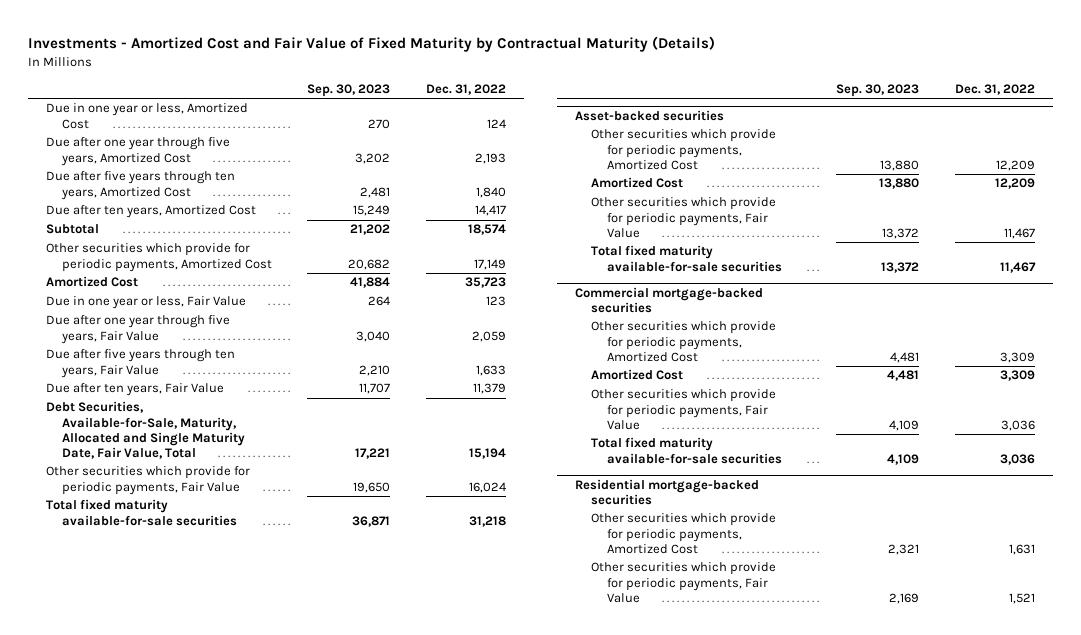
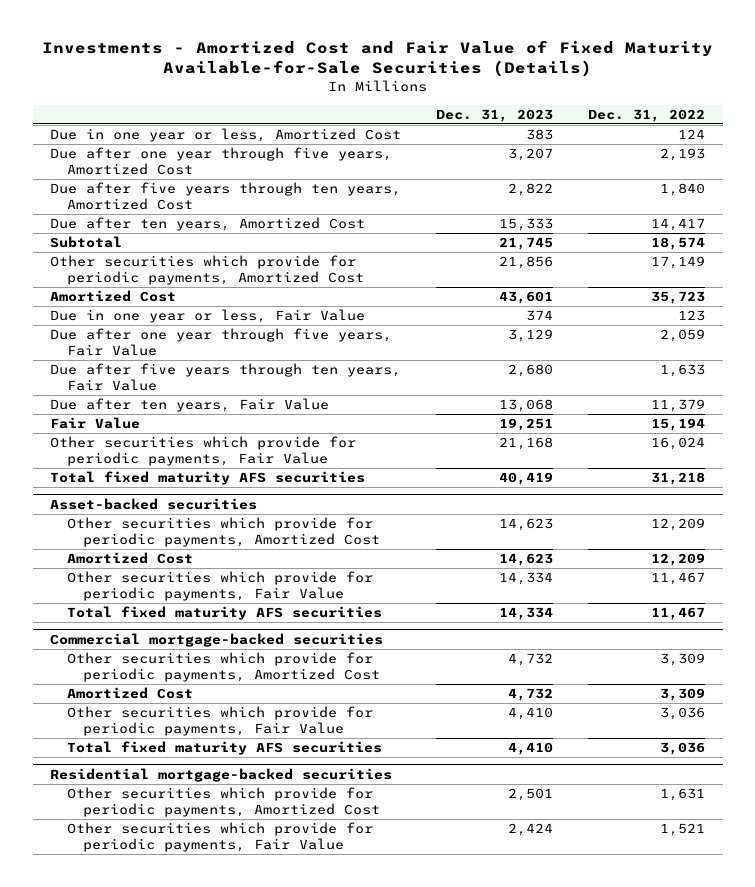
[27,36,715,53] Investments - Amortized Cost and Fair Value of Fixed Maturity by Contractual Maturity (Details) -> [41,39,713,78] Investments - Amortized Cost and Fair Value of Fixed Maturity Available-for-Sale Securities (Details)
[307,84,391,98] Sep. 30, 2023 -> none
none -> [436,108,554,122] Dec. 31, 2023
[45,401,245,460] Debt Securities, Available-for-Sale, Maturity, Allocated and Single Maturity Date, Fair Value, Total -> [50,417,141,430] Fair Value
[45,499,237,526] Total fixed maturity available-for-sale securities -> [50,471,366,486] Total fixed maturity AFS securities
[590,245,783,272] Total fixed maturity available-for-sale securities -> [66,606,382,621] Total fixed maturity AFS securities
[590,437,783,464] Total fixed maturity available-for-sale securities -> [66,741,382,756] Total fixed maturity AFS securities

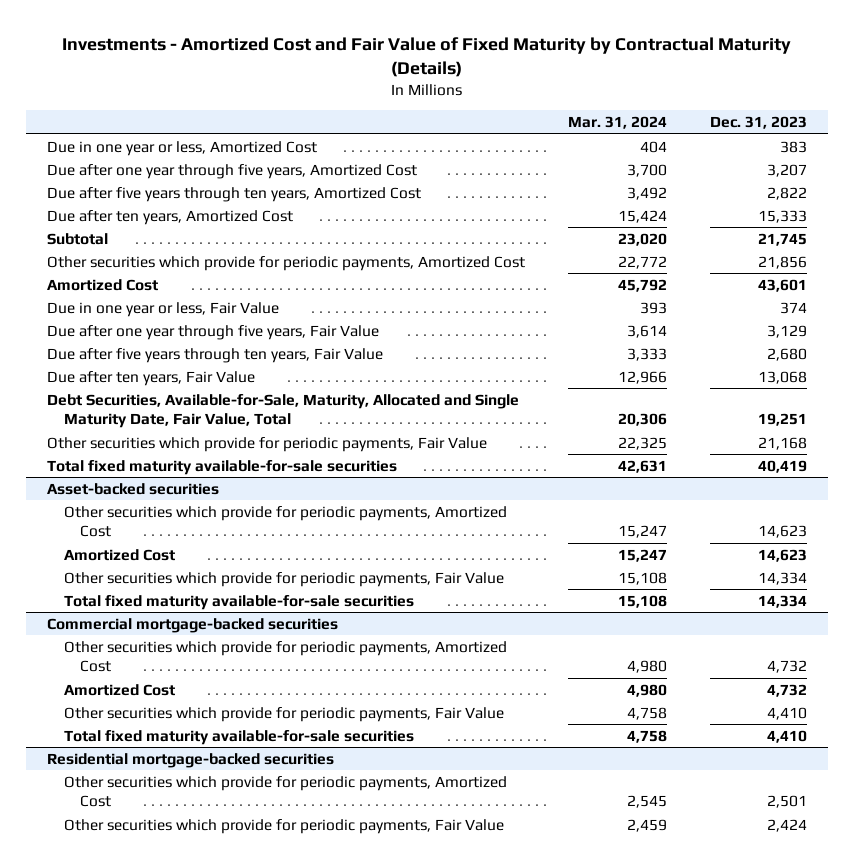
[41,39,713,78] Investments - Amortized Cost and Fair Value of Fixed Maturity Available-for-Sale Securities (Details) -> [62,37,792,78] Investments - Amortized Cost and Fair Value of Fixed Maturity by Contractual Maturity (Details)
[588,108,706,122] Dec. 31, 2022 -> none
none -> [568,116,668,130] Mar. 31, 2024
[50,417,141,430] Fair Value -> [47,393,520,428] Debt Securities, Available-for-Sale, Maturity, Allocated and Single Maturity Date, Fair Value, Total
[50,471,366,486] Total fixed maturity AFS securities -> [47,459,398,475] Total fixed maturity available-for-sale securities
[66,606,382,621] Total fixed maturity AFS securities -> [63,594,414,610] Total fixed maturity available-for-sale securities
[66,741,382,756] Total fixed maturity AFS securities -> [63,729,414,745] Total fixed maturity available-for-sale securities

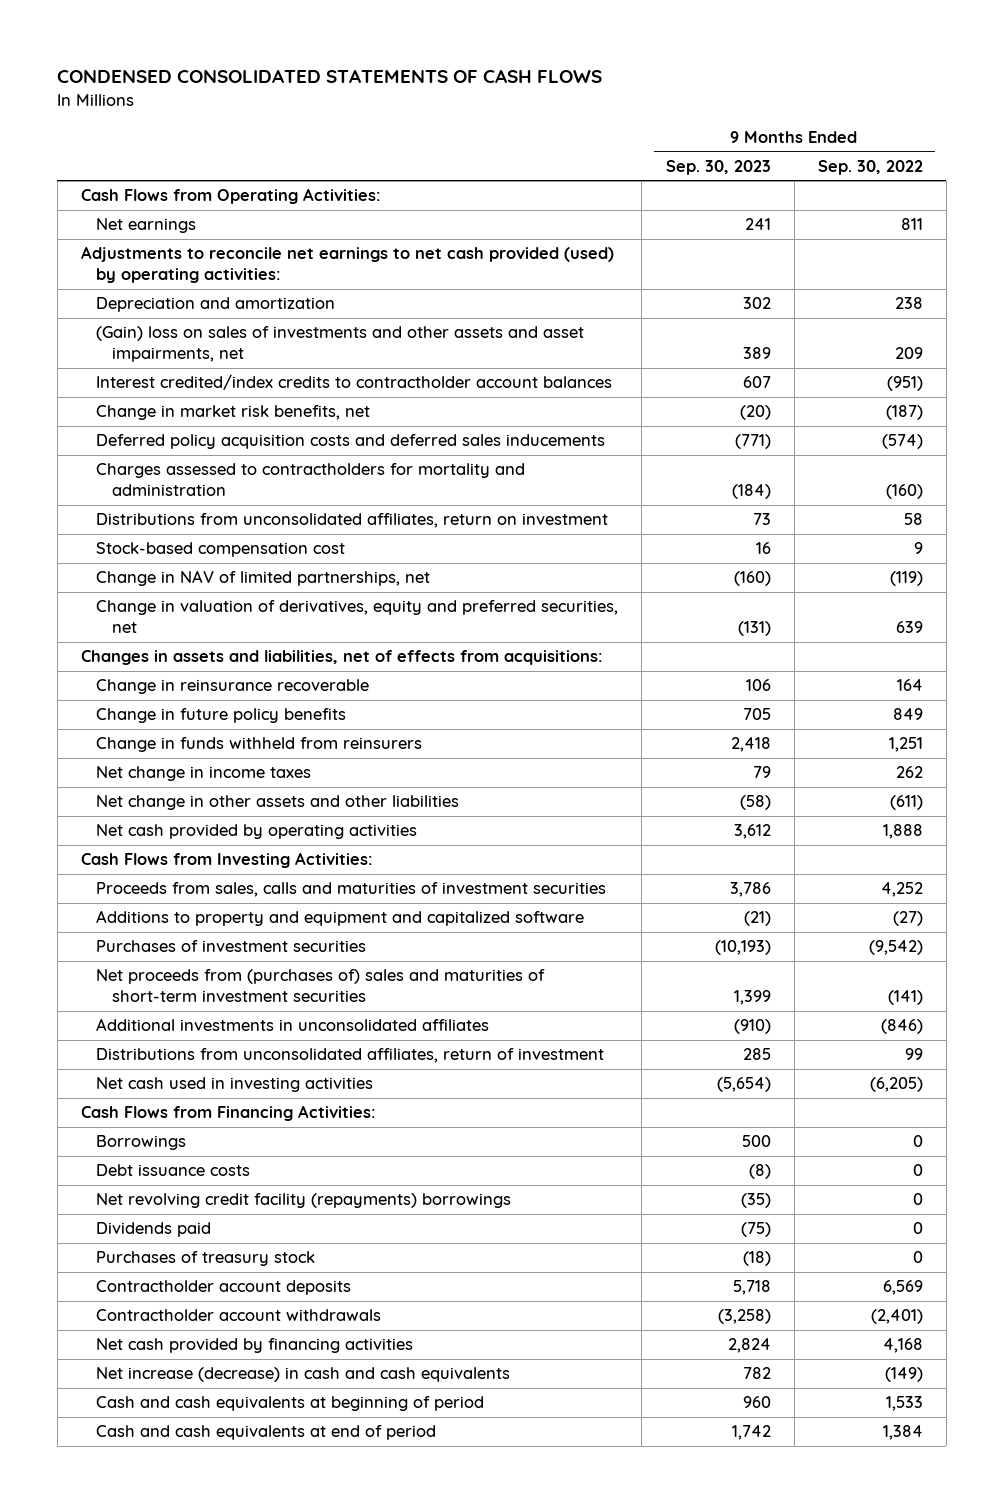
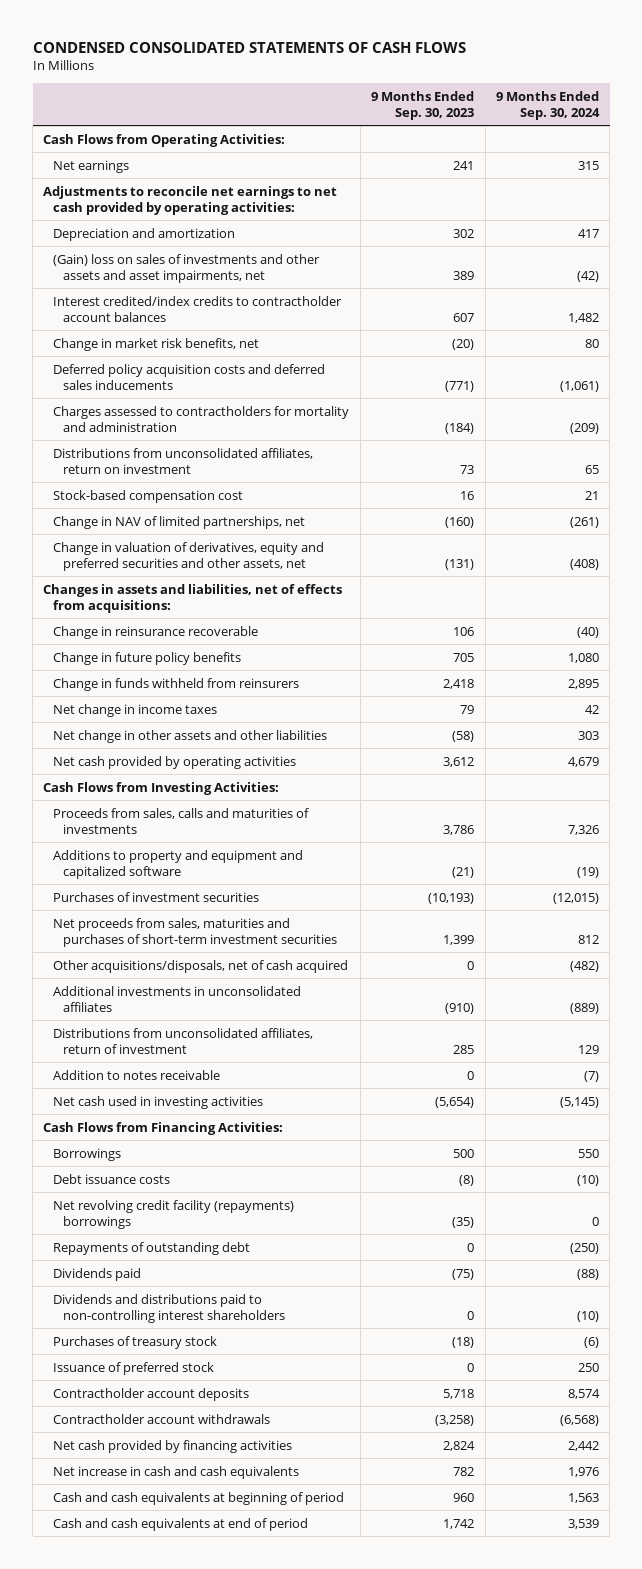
[817,159,923,175] Sep. 30, 2022 -> none
none -> [495,90,600,121] 9 Months Ended Sep. 30, 2024
[80,246,614,284] Adjustments to reconcile net earnings to net cash provided (used) by operating activities: -> [43,185,338,215] Adjustments to reconcile net earnings to net cash provided by operating activities:
[96,600,619,634] Change in valuation of derivatives, equity and preferred securities, net -> [53,541,325,571] Change in valuation of derivatives, equity and preferred securities and other assets, net
[96,882,607,898] Proceeds from sales, calls and maturities of investment securities -> [53,807,310,834] Proceeds from sales, calls and maturities of investments
[96,969,546,1003] Net proceeds from (purchases of) sales and maturities of short-term investment securities -> [53,917,338,947] Net proceeds from sales, maturities and purchases of short-term investment securities
none -> [53,959,349,973] Other acquisitions/disposals, net of cash acquired
none -> [53,1069,221,1080] Addition to notes receivable
none -> [53,1241,251,1255] Repayments of outstanding debt
none -> [53,1293,286,1323] Dividends and distributions paid to non-controlling interest shareholders
none -> [53,1361,215,1375] Issuance of preferred stock
[96,1367,511,1383] Net increase (decrease) in cash and cash equivalents -> [53,1465,300,1479] Net increase in cash and cash equivalents

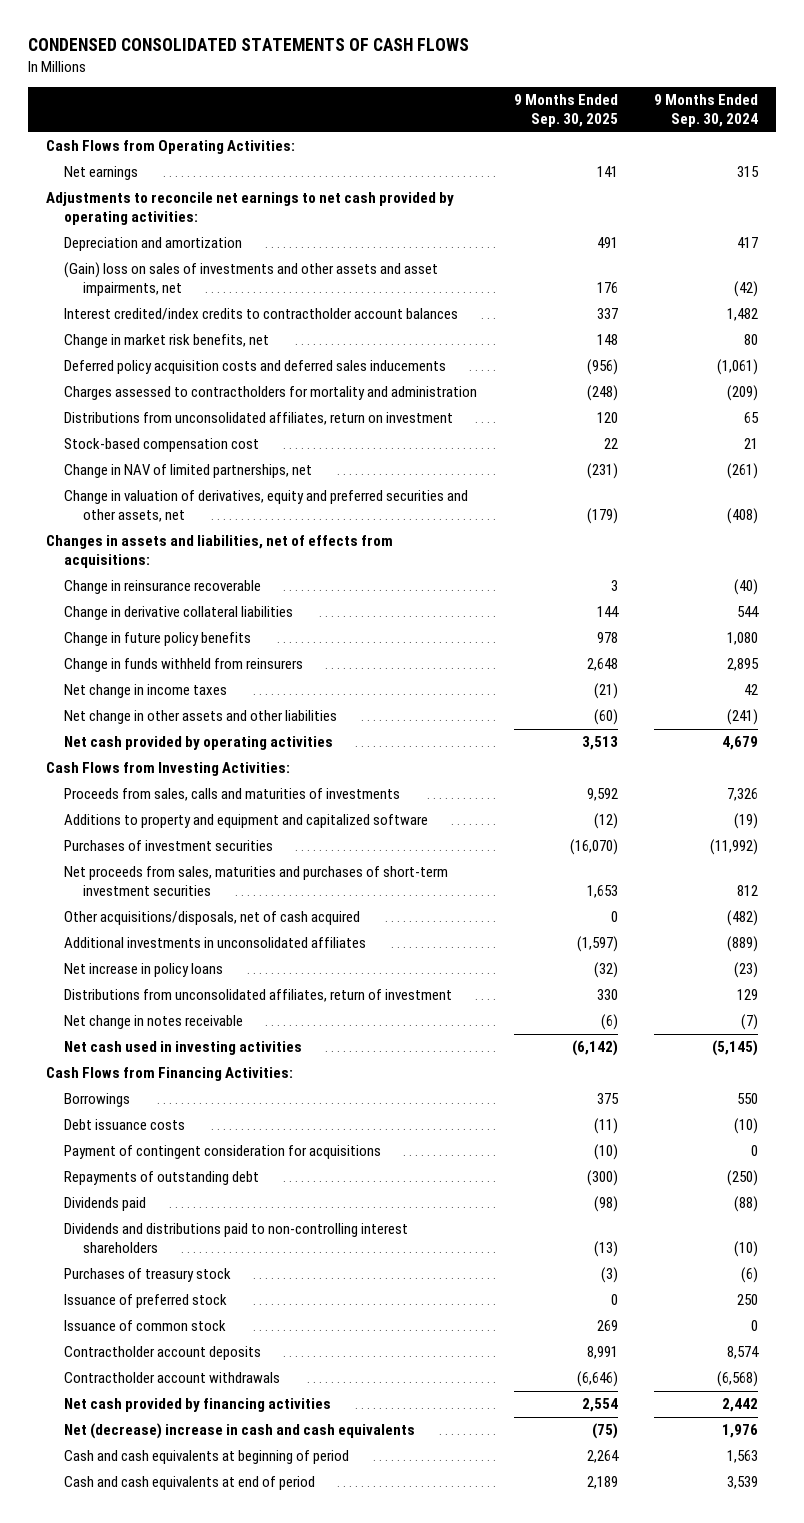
[371,90,475,121] 9 Months Ended Sep. 30, 2023 -> none
none -> [513,94,618,127] 9 Months Ended Sep. 30, 2025
none -> [64,606,294,621] Change in derivative collateral liabilities
[577,730,599,740] 303 -> [726,709,758,726] (241)
[552,892,599,904] (12,015) -> [709,839,758,856] (11,992)
none -> [64,963,224,978] Net increase in policy loans
[53,1069,221,1080] Addition to notes receivable -> [64,1015,244,1030] Net change in notes receivable
[53,1199,295,1229] Net revolving credit facility (repayments) borrowings -> none
none -> [64,1145,382,1160] Payment of contingent consideration for acquisitions
none -> [64,1320,227,1332] Issuance of common stock
[53,1465,300,1479] Net increase in cash and cash equivalents -> [64,1423,416,1440] Net (decrease) increase in cash and cash equivalents

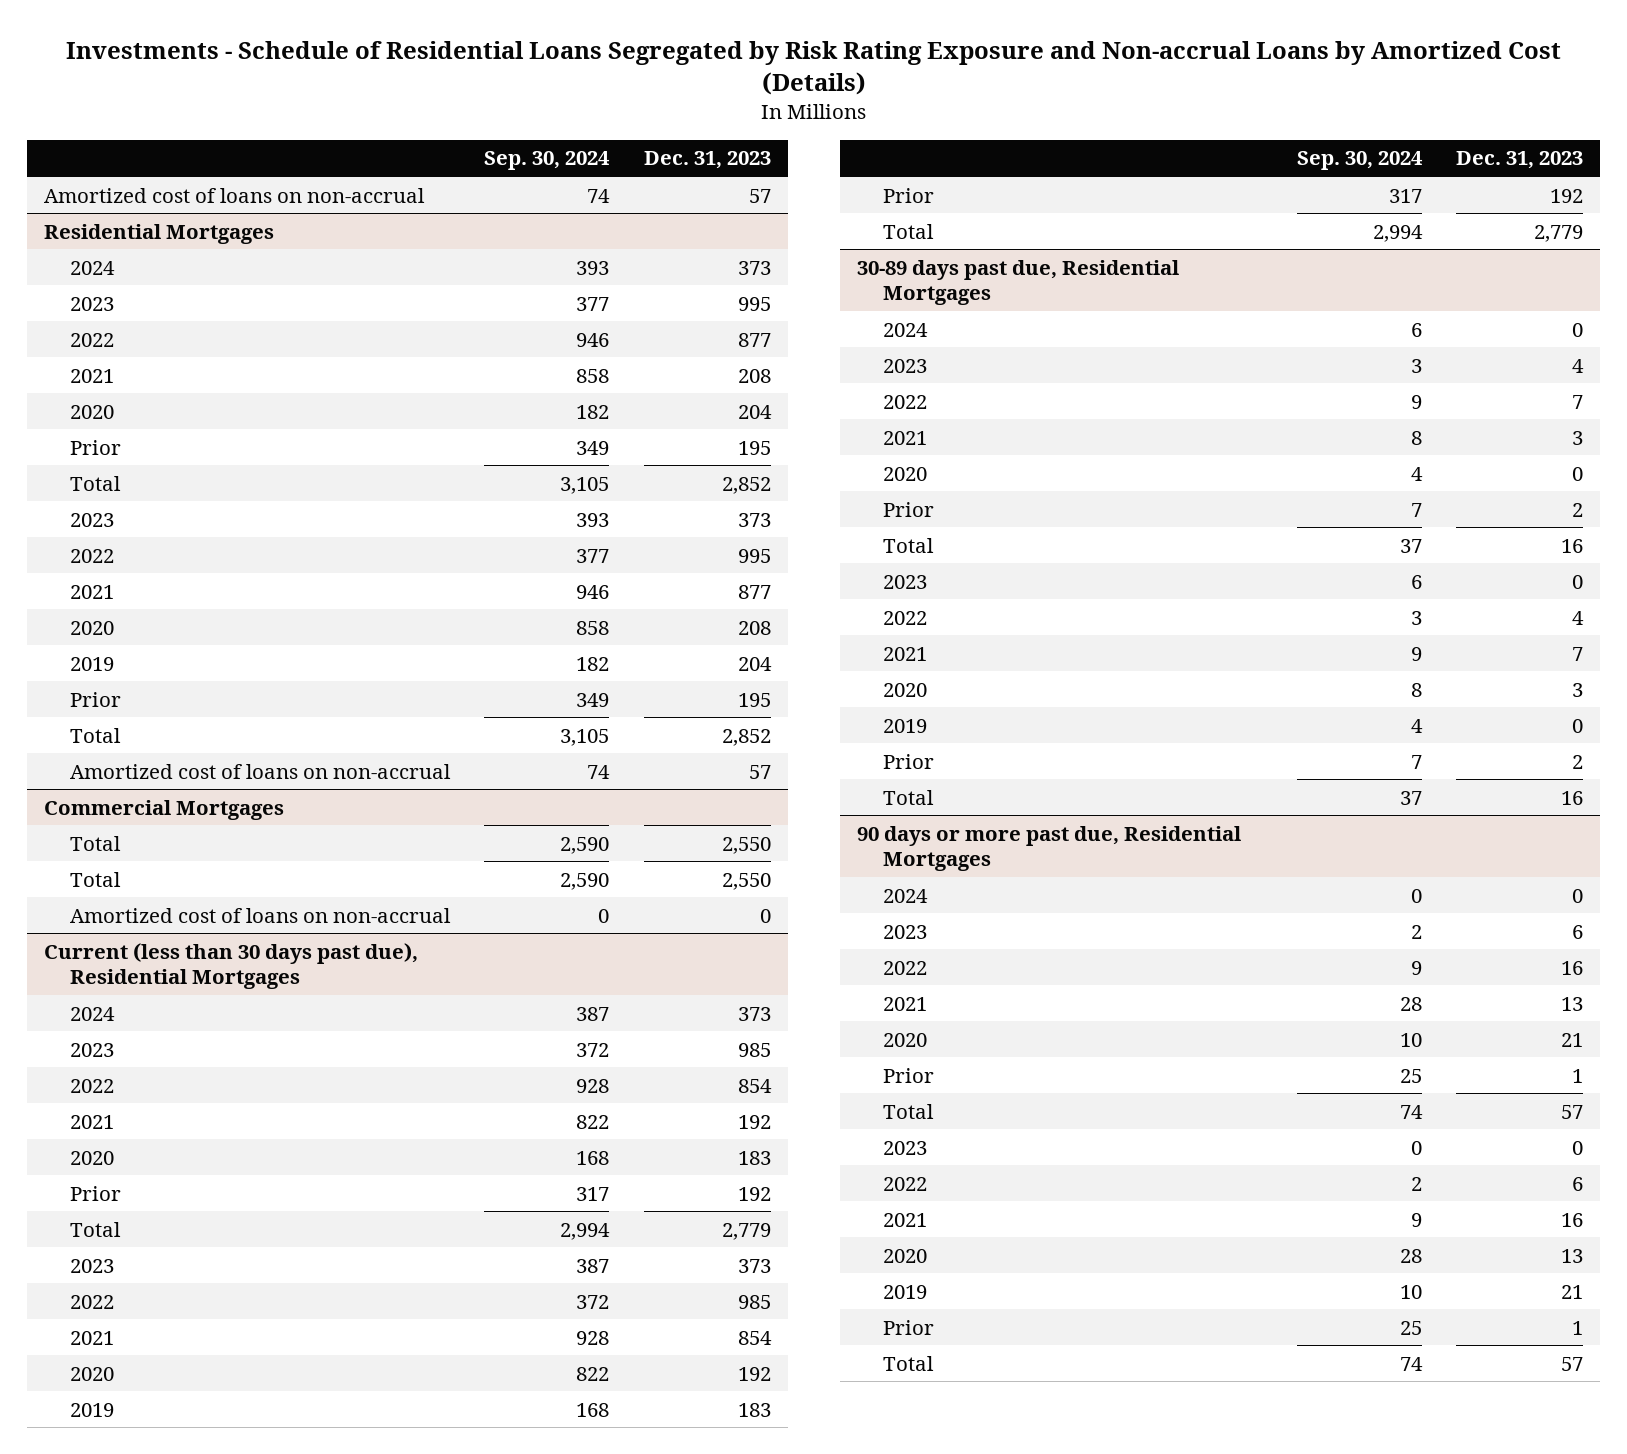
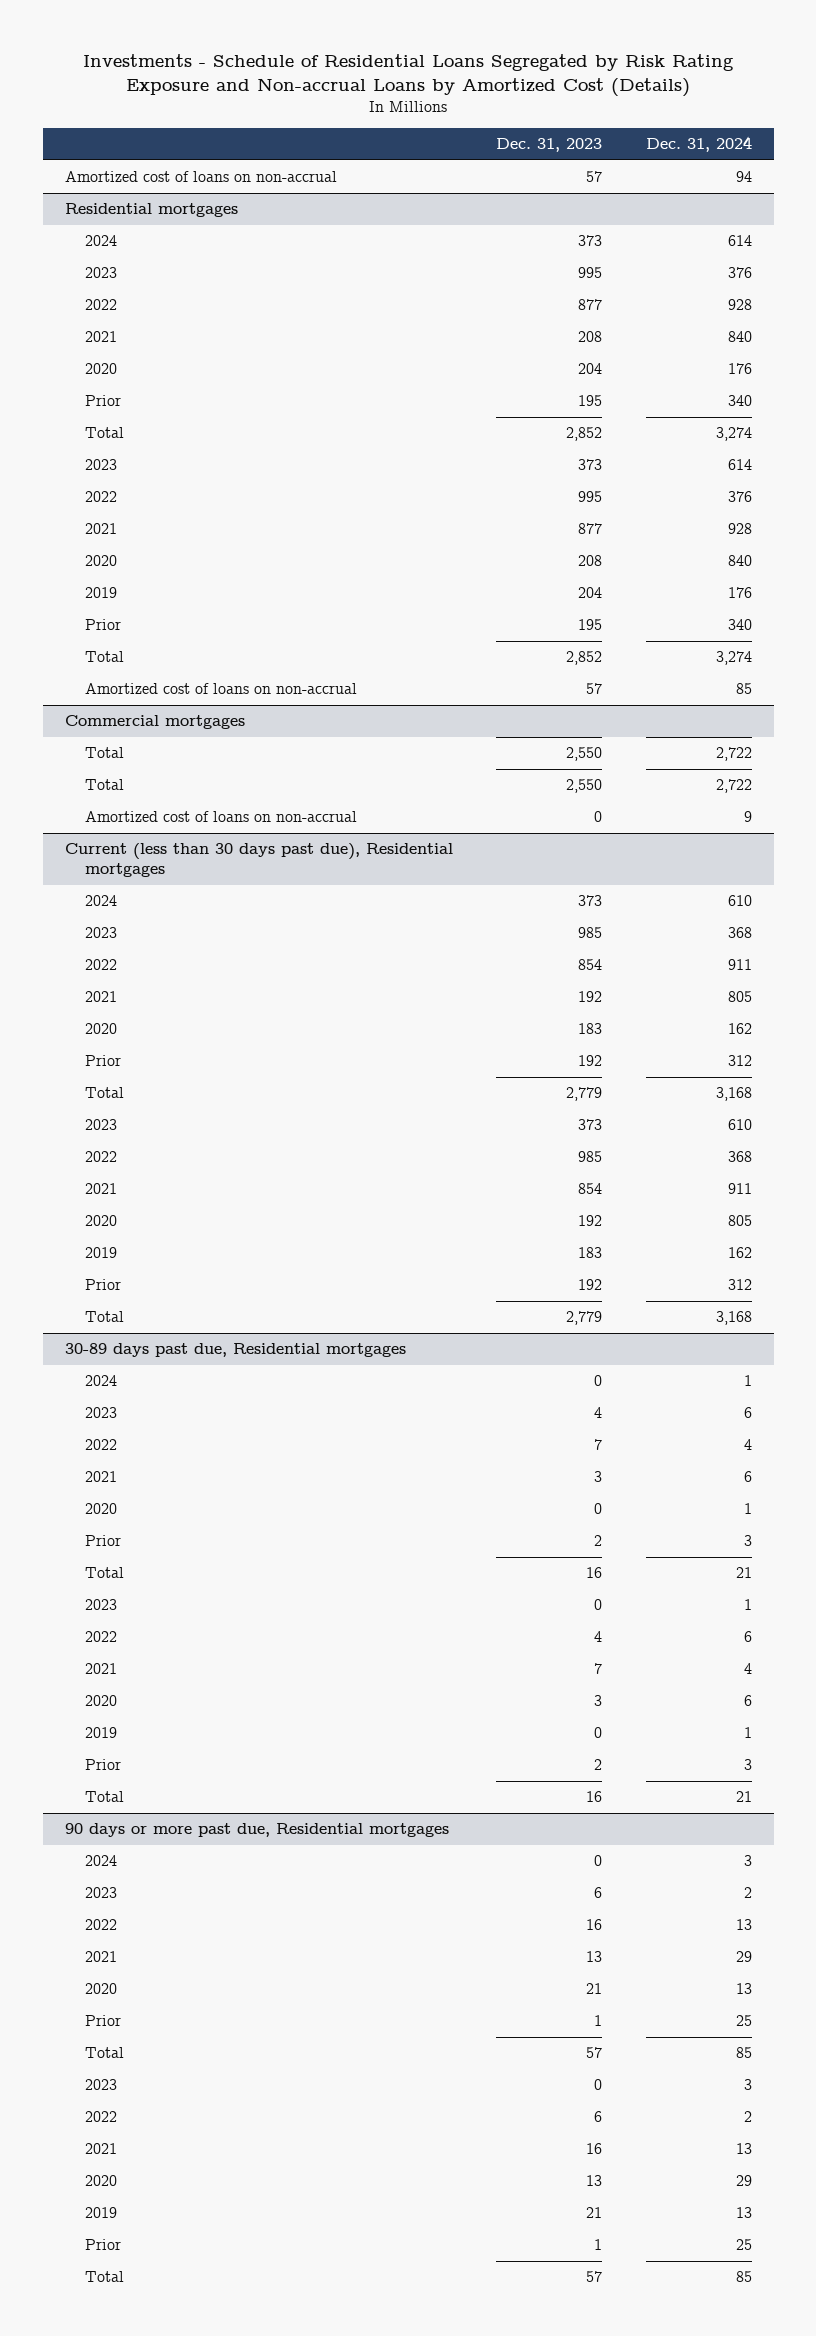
[484,151,611,171] Sep. 30, 2024 -> none
none -> [645,136,752,153] Dec. 31, 2024
[44,223,275,244] Residential Mortgages -> [64,203,238,218] Residential mortgages
[44,799,285,820] Commercial Mortgages -> [64,715,245,730] Commercial mortgages
[44,942,419,990] Current (less than 30 days past due), Residential Mortgages -> [64,843,453,878] Current (less than 30 days past due), Residential mortgages
[856,259,1179,306] 30-89 days past due, Residential Mortgages -> [64,1343,406,1358] 30-89 days past due, Residential mortgages
[856,825,1241,872] 90 days or more past due, Residential Mortgages -> [64,1823,449,1838] 90 days or more past due, Residential mortgages

